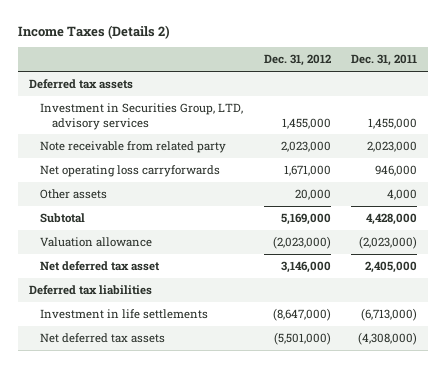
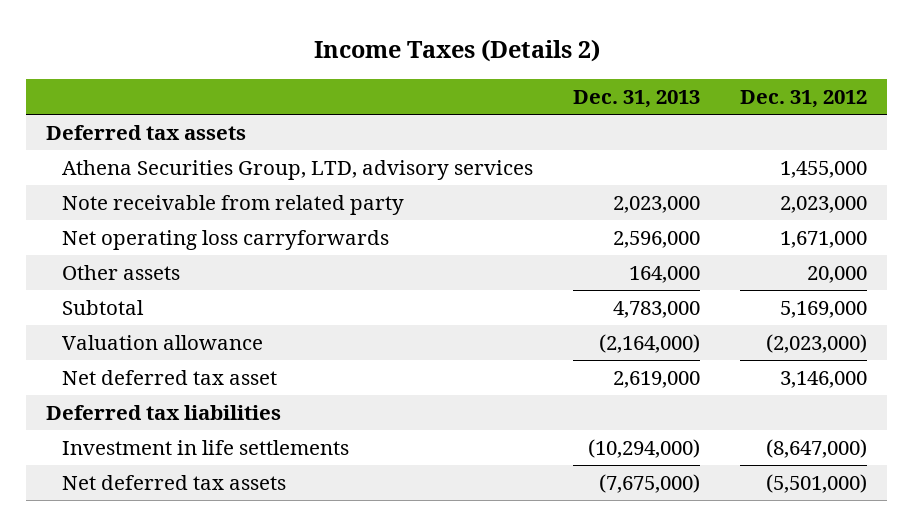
[351,54,418,67] Dec. 31, 2011 -> none
none -> [572,90,700,109] Dec. 31, 2013
[40,102,244,130] Investment in Securities Group, LTD, advisory services -> [61,160,533,181] Athena Securities Group, LTD, advisory services

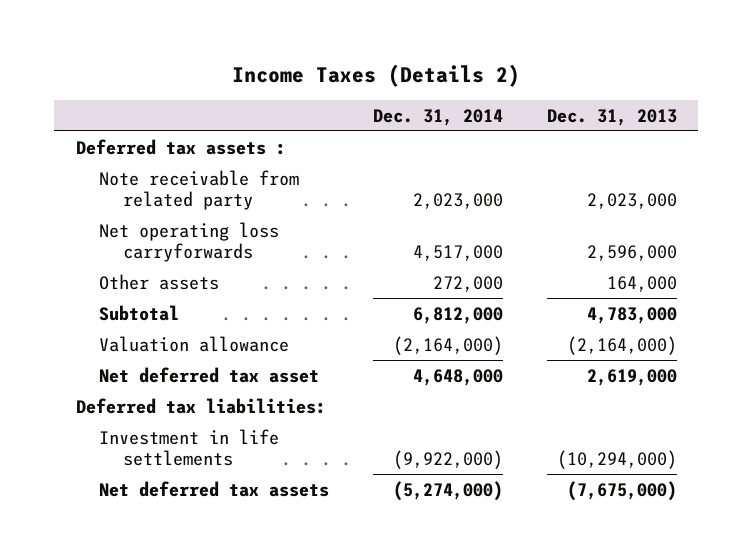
[739,90,867,109] Dec. 31, 2012 -> none
none -> [372,108,503,126] Dec. 31, 2014
[61,160,533,181] Athena Securities Group, LTD, advisory services -> none
[46,125,247,141] Deferred tax assets -> [75,138,286,155] Deferred tax assets :
[46,405,282,421] Deferred tax liabilities -> [75,397,326,414] Deferred tax liabilities:

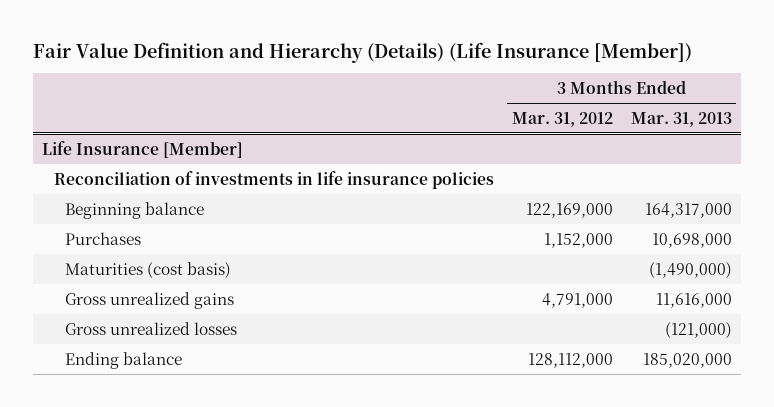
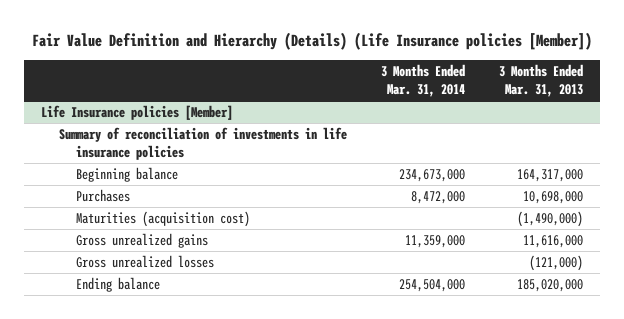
[33,41,693,63] Fair Value Definition and Hierarchy (Details) (Life Insurance [Member]) -> [32,32,593,51] Fair Value Definition and Hierarchy (Details) (Life Insurance policies [Member])
[511,111,613,127] Mar. 31, 2012 -> none
none -> [380,64,465,98] 3 Months Ended Mar. 31, 2014
[42,140,244,158] Life Insurance [Member] -> [41,105,234,121] Life Insurance policies [Member]
[53,170,494,189] Reconciliation of investments in life insurance policies -> [58,127,347,160] Summary of reconciliation of investments in life insurance policies
[65,261,232,279] Maturities (cost basis) -> [76,211,251,228] Maturities (acquisition cost)

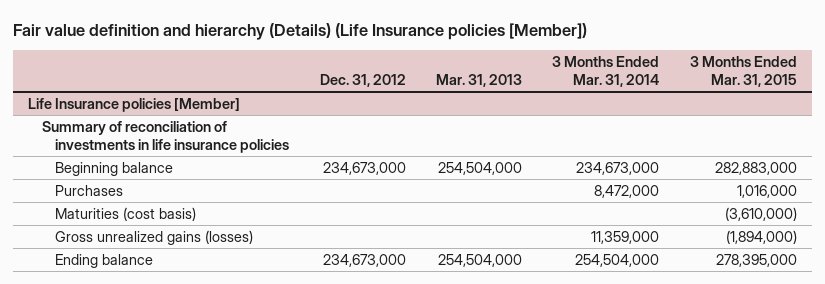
[32,32,593,51] Fair Value Definition and Hierarchy (Details) (Life Insurance policies [Member]) -> [12,22,587,40] Fair value definition and hierarchy (Details) (Life Insurance policies [Member])
[498,64,583,98] 3 Months Ended Mar. 31, 2013 -> none
none -> [319,73,406,87] Dec. 31, 2012
none -> [436,73,523,87] Mar. 31, 2013
none -> [689,56,797,87] 3 Months Ended Mar. 31, 2015
[76,255,215,269] Gross unrealized losses -> none
[76,211,251,228] Maturities (acquisition cost) -> [55,206,197,221] Maturities (cost basis)
[76,233,209,249] Gross unrealized gains -> [55,229,254,245] Gross unrealized gains (losses)

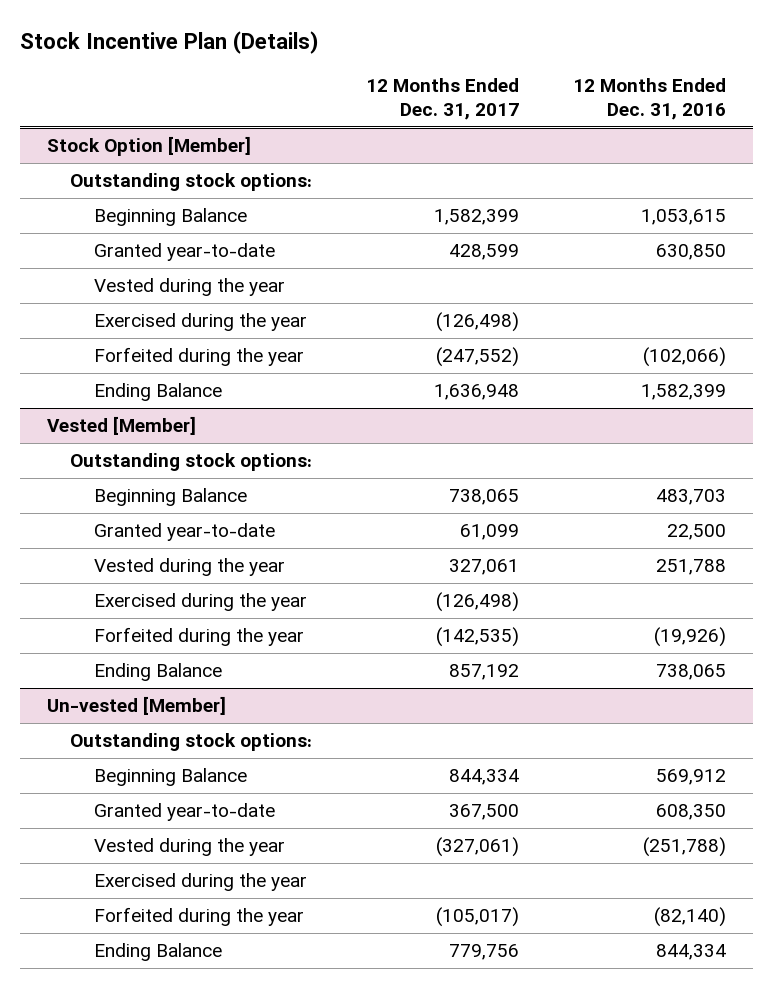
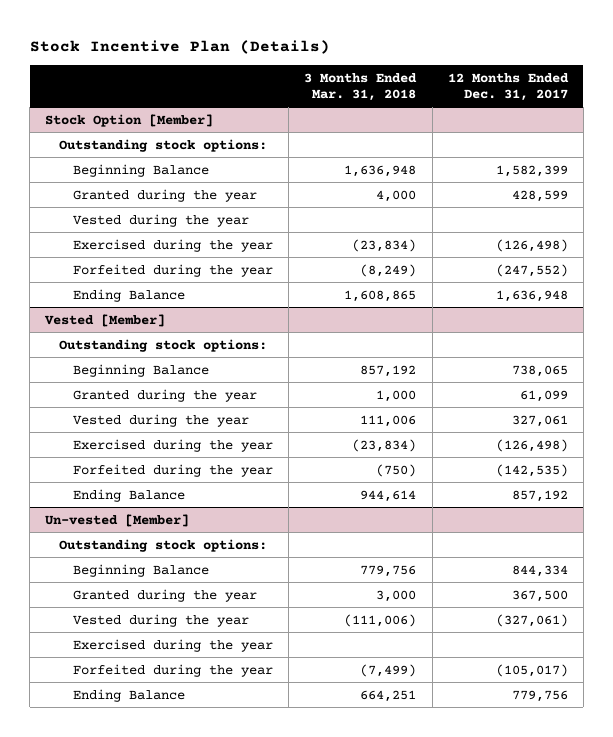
[573,78,727,121] 12 Months Ended Dec. 31, 2016 -> none
none -> [304,72,418,101] 3 Months Ended Mar. 31, 2018
[93,243,275,262] Granted year-to-date -> [73,188,258,202] Granted during the year
[93,523,275,542] Granted year-to-date -> [73,388,258,402] Granted during the year
[93,803,275,822] Granted year-to-date -> [73,588,258,602] Granted during the year

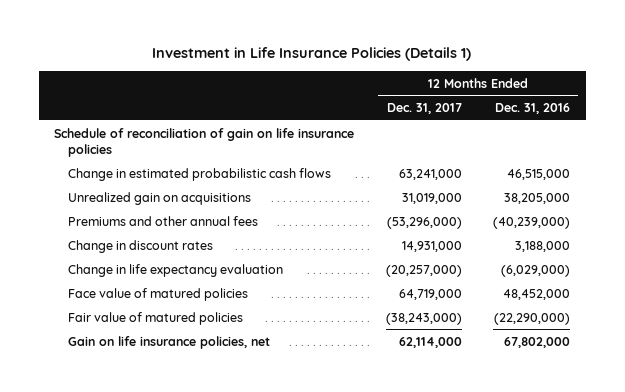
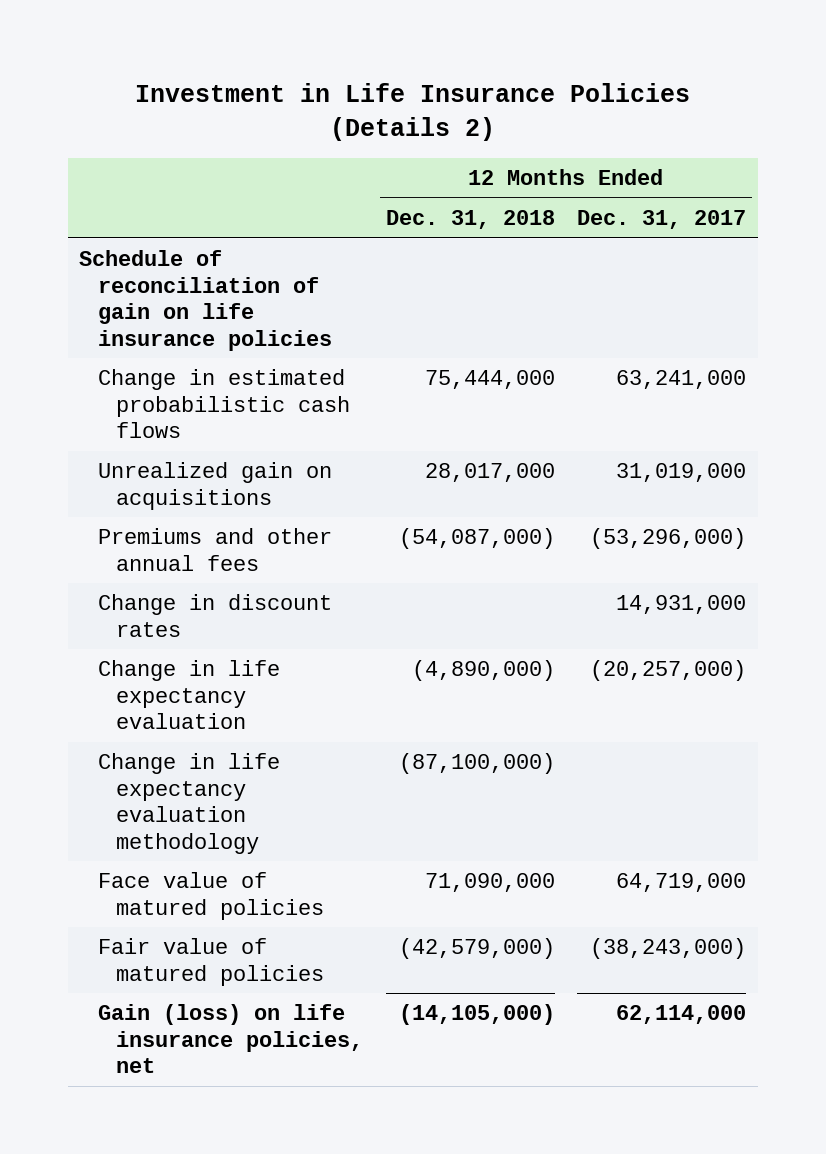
[152,47,472,62] Investment in Life Insurance Policies (Details 1) -> [134,83,690,142] Investment in Life Insurance Policies (Details 2)
[495,103,571,115] Dec. 31, 2016 -> none
none -> [385,209,555,229] Dec. 31, 2018
none -> [97,753,280,854] Change in life expectancy evaluation methodology
[67,335,270,349] Gain on life insurance policies, net -> [97,1004,364,1074] Gain (loss) on life insurance policies, net

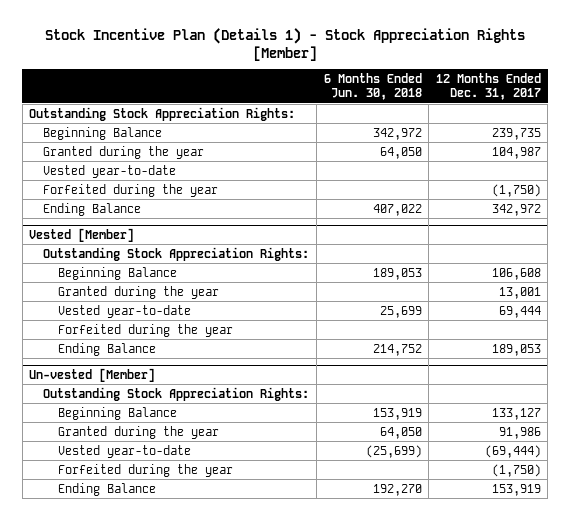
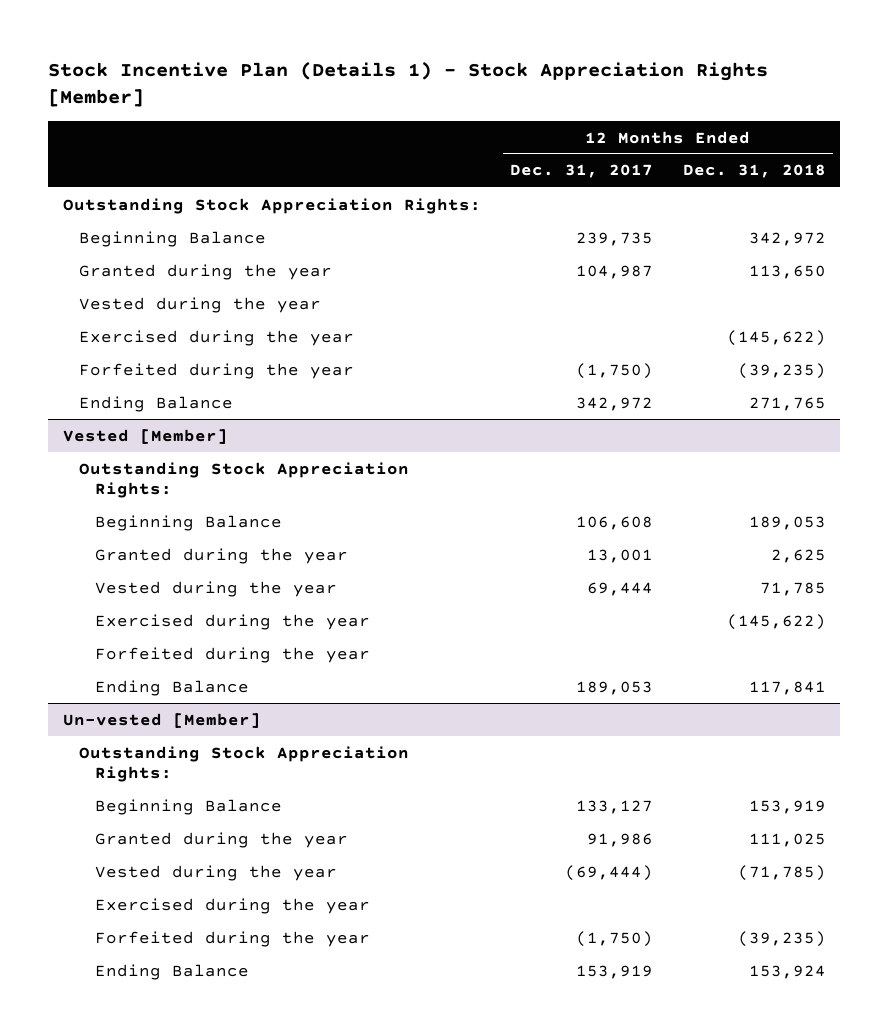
[323,72,422,101] 6 Months Ended Jun. 30, 2018 -> none
none -> [682,164,826,179] Dec. 31, 2018
[43,164,177,178] Vested year-to-date -> [79,296,322,313] Vested during the year
none -> [79,329,355,346] Exercised during the year
[57,304,191,318] Vested year-to-date -> [94,580,337,597] Vested during the year
none -> [94,613,370,630] Exercised during the year
[57,444,191,458] Vested year-to-date -> [94,864,337,881] Vested during the year
none -> [94,897,370,914] Exercised during the year

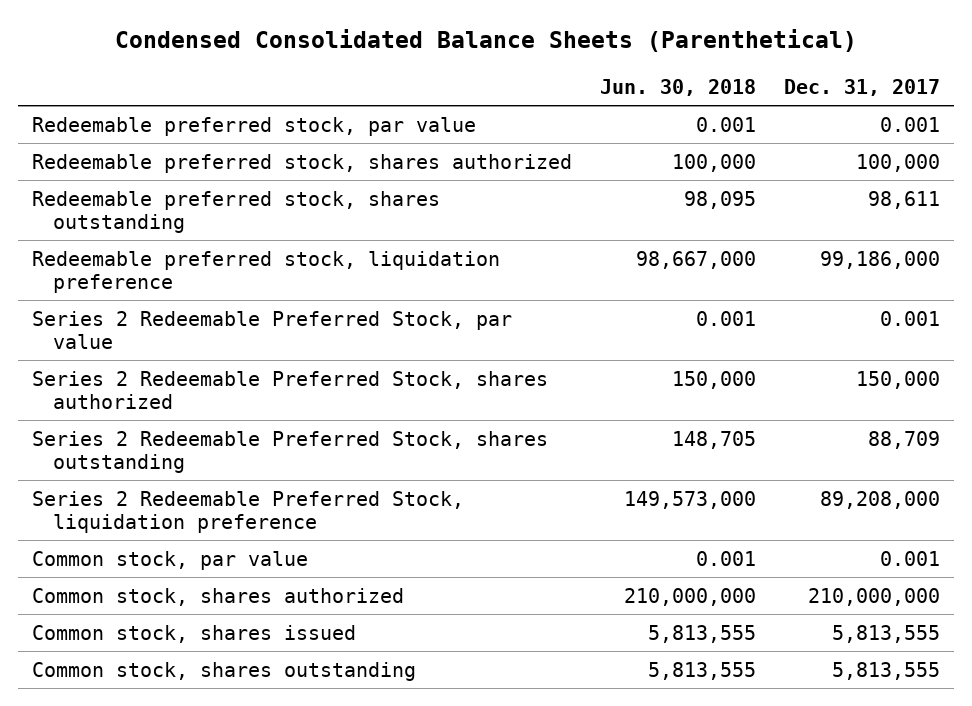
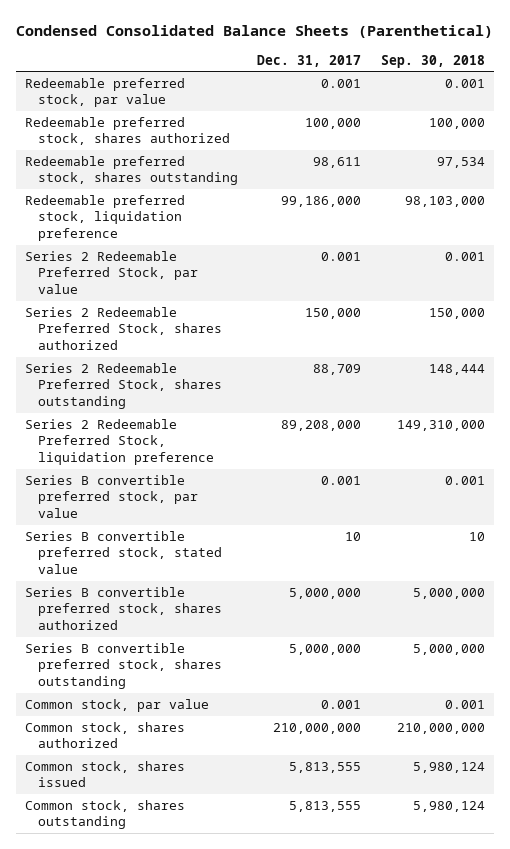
[599,78,756,96] Jun. 30, 2018 -> none
none -> [380,54,485,68] Sep. 30, 2018
none -> [25,474,198,518] Series B convertible preferred stock, par value
none -> [25,530,222,574] Series B convertible preferred stock, stated value
none -> [25,586,222,630] Series B convertible preferred stock, shares authorized
none -> [25,642,222,689] Series B convertible preferred stock, shares outstanding

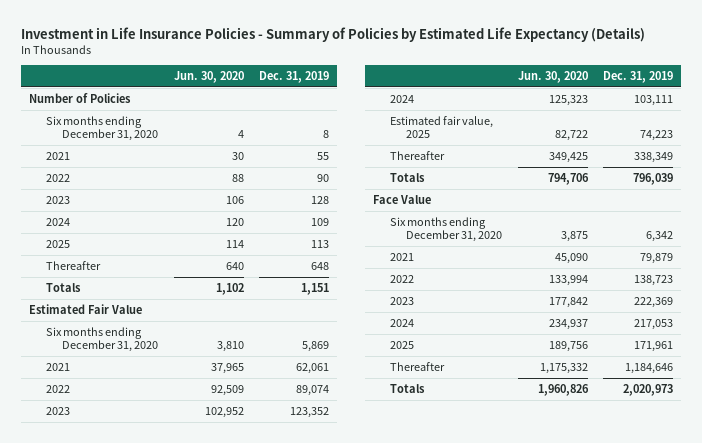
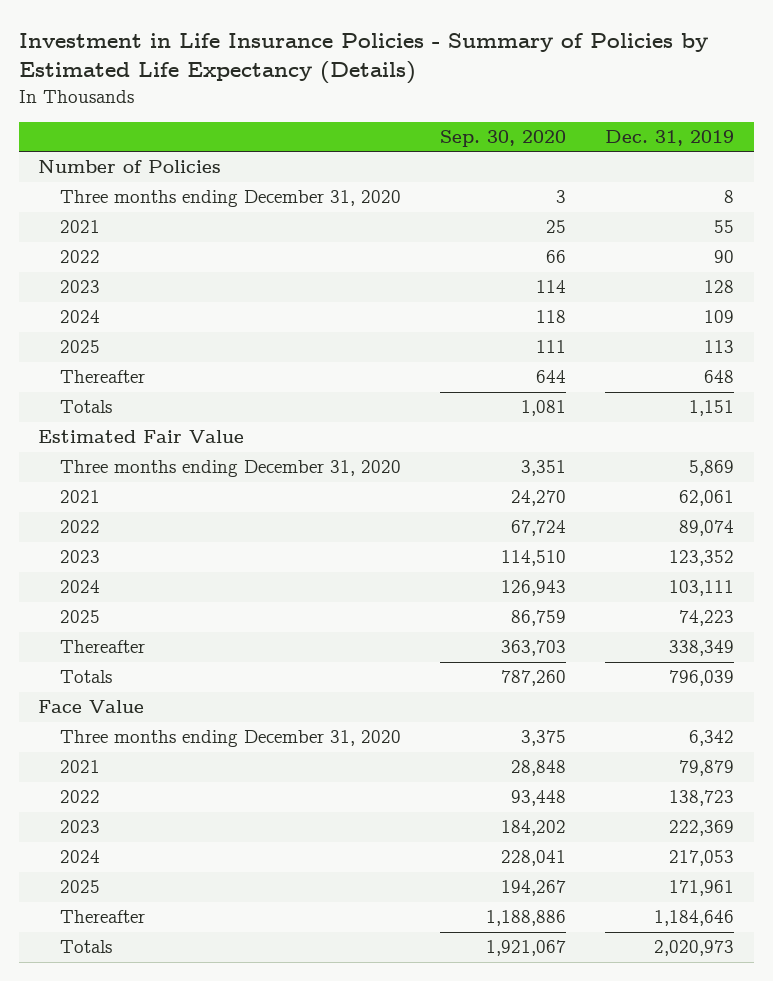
[173,71,244,84] Jun. 30, 2020 -> none
none -> [440,130,567,148] Sep. 30, 2020
[45,116,158,142] Six months ending December 31, 2020 -> [59,190,401,208] Three months ending December 31, 2020
[45,327,158,353] Six months ending December 31, 2020 -> [59,460,401,478] Three months ending December 31, 2020
[389,116,493,139] Estimated fair value, 2025 -> [59,610,100,624] 2025
[389,217,502,243] Six months ending December 31, 2020 -> [59,730,401,748] Three months ending December 31, 2020

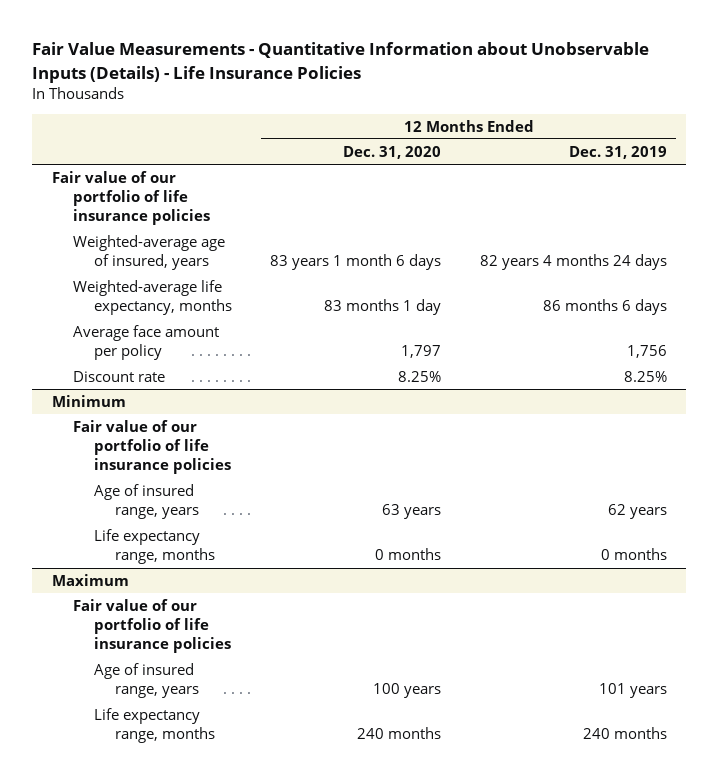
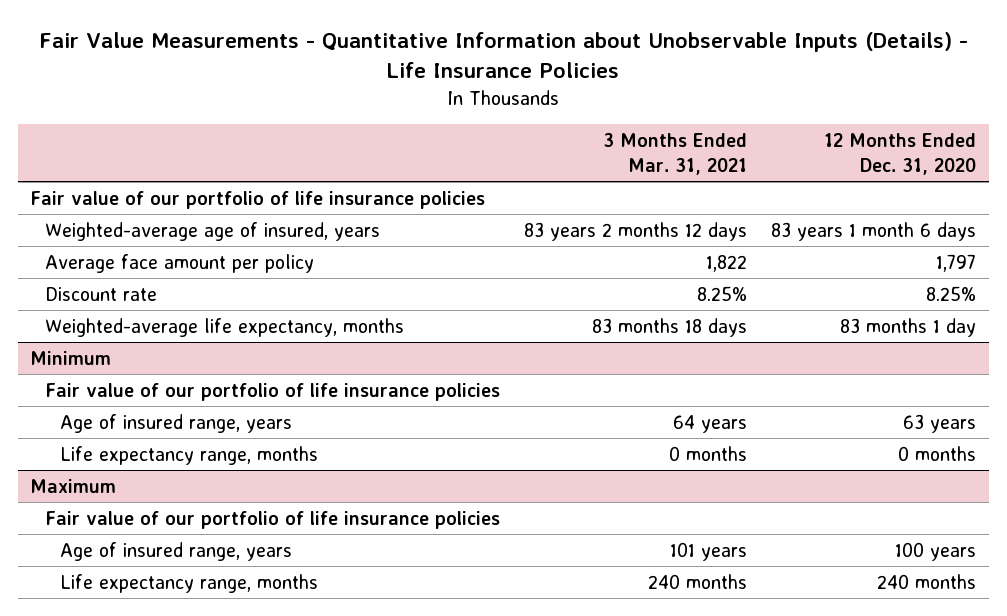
[568,145,667,159] Dec. 31, 2019 -> none
none -> [603,132,748,175] 3 Months Ended Mar. 31, 2021
[72,279,233,316] Weighted-average life expectancy, months -> [45,317,405,337] Weighted-average life expectancy, months

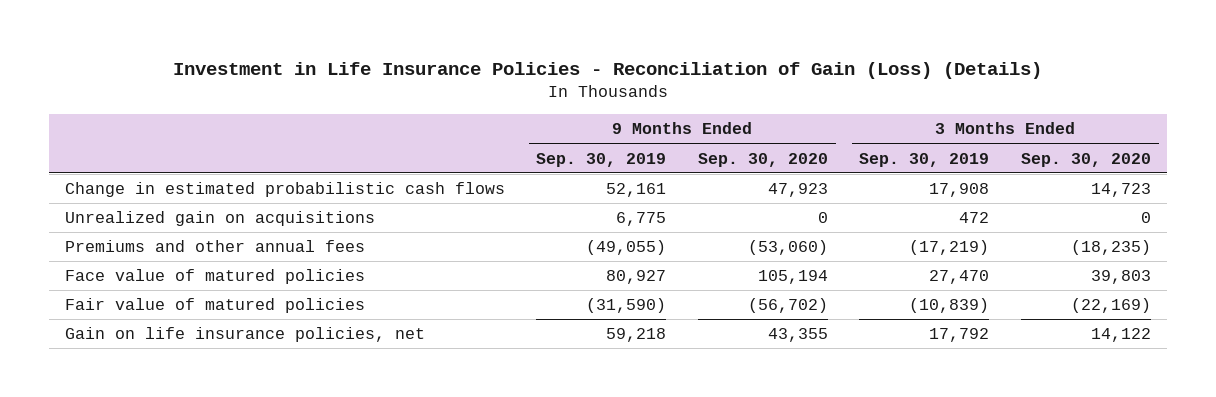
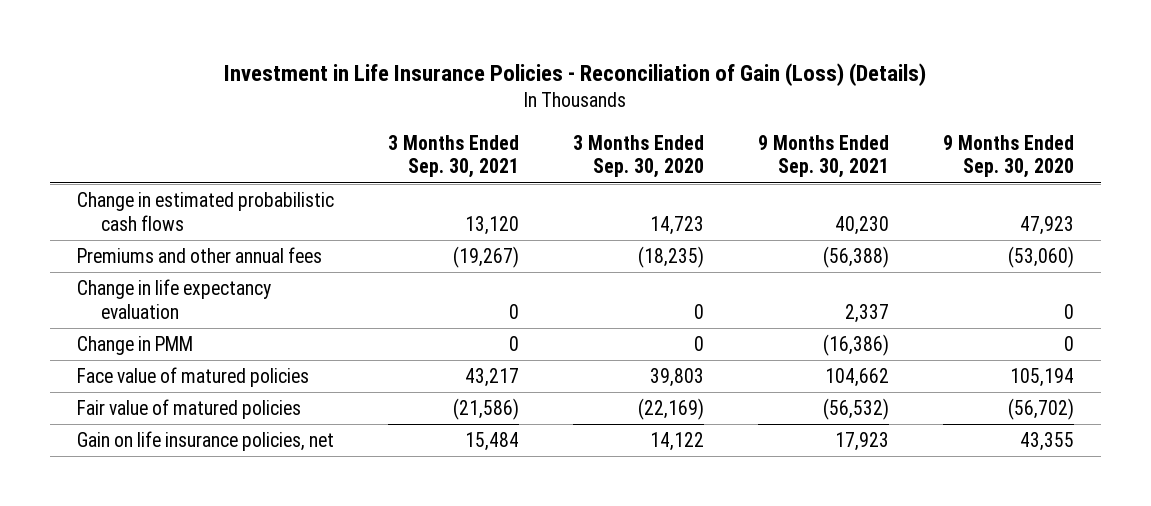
[536,152,667,167] Sep. 30, 2019 -> none
[859,152,990,167] Sep. 30, 2019 -> none
none -> [387,135,519,179] 3 Months Ended Sep. 30, 2021
none -> [757,135,889,179] 9 Months Ended Sep. 30, 2021
[64,211,375,227] Unrealized gain on acquisitions -> none
none -> [76,279,271,319] Change in life expectancy evaluation
none -> [76,336,193,356] Change in PMM

